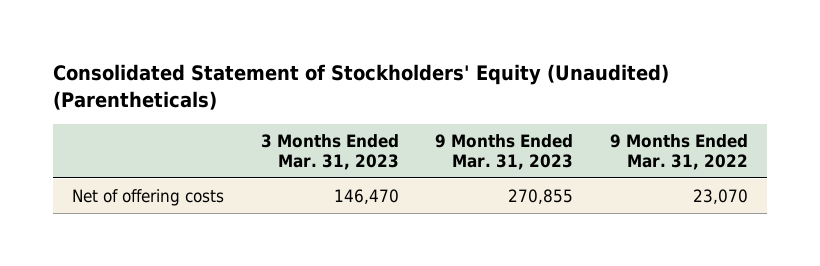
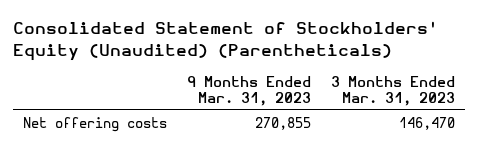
[610,133,749,171] 9 Months Ended Mar. 31, 2022 -> none
[71,189,224,207] Net of offering costs -> [22,117,167,133] Net offering costs

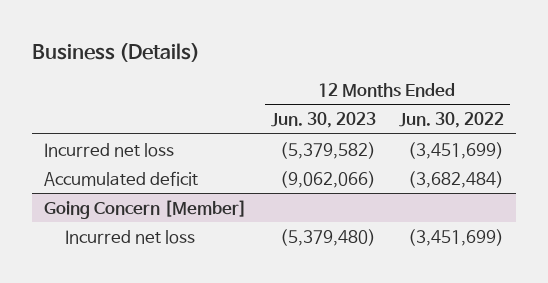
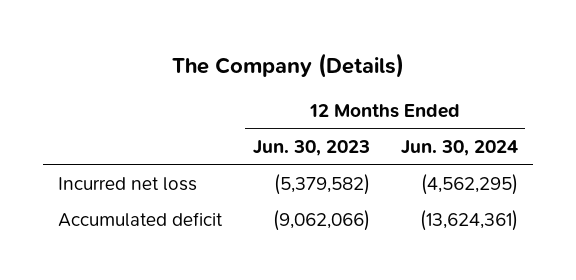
[32,42,201,62] Business (Details) -> [171,52,404,78] The Company (Details)
[399,112,505,129] Jun. 30, 2022 -> none
none -> [400,139,518,156] Jun. 30, 2024
[44,199,248,219] Going Concern [Member] -> none
[65,229,196,244] Incurred net loss -> none

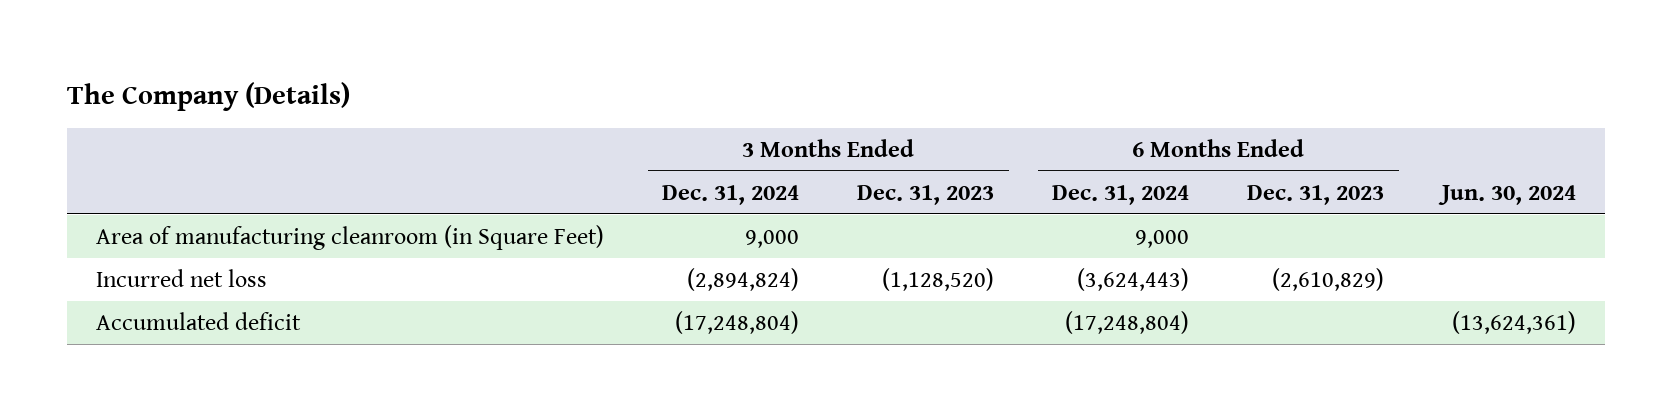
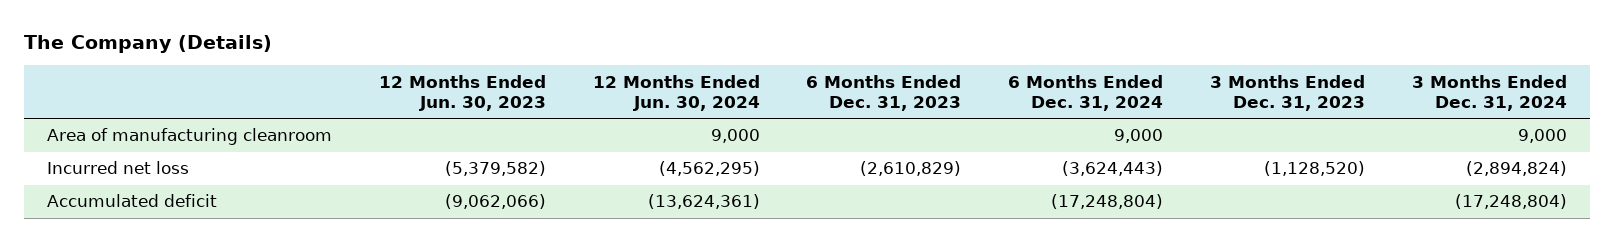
[1438,184,1577,205] Jun. 30, 2024 -> none
none -> [378,74,546,111] 12 Months Ended Jun. 30, 2023
none -> [592,74,760,111] 12 Months Ended Jun. 30, 2024
[96,224,605,250] Area of manufacturing cleanroom (in Square Feet) -> [46,128,332,146] Area of manufacturing cleanroom

